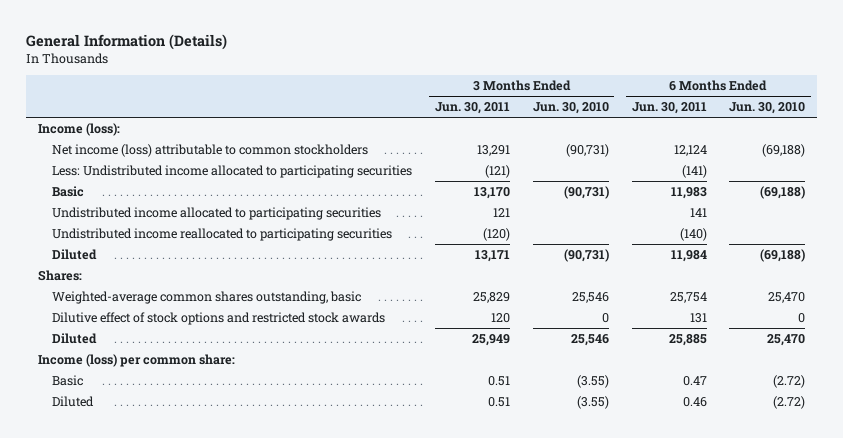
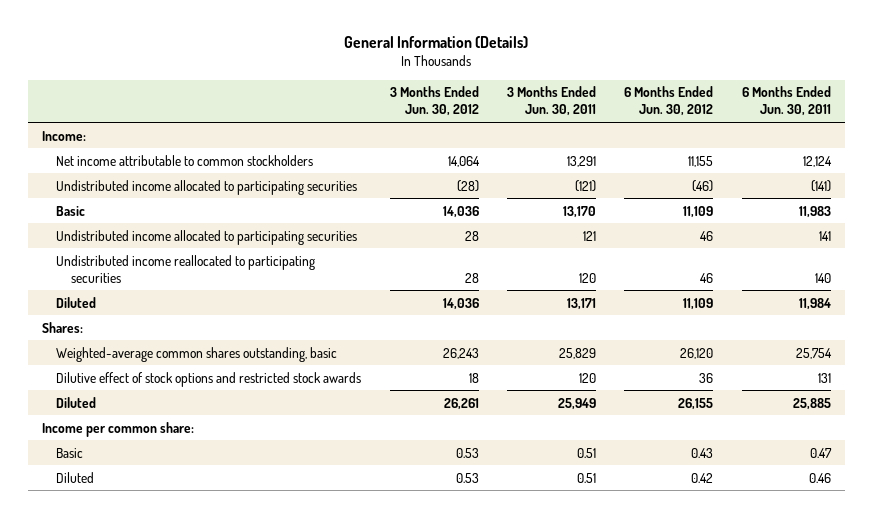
[532,102,609,115] Jun. 30, 2010 -> none
[729,102,806,115] Jun. 30, 2010 -> none
none -> [389,86,479,117] 3 Months Ended Jun. 30, 2012
none -> [624,86,714,117] 6 Months Ended Jun. 30, 2012
[37,122,120,136] Income (loss): -> [41,130,86,141] Income:
[52,143,369,157] Net income (loss) attributable to common stockholders -> [56,154,314,166] Net income attributable to common stockholders
[52,164,413,178] Less: Undistributed income allocated to participating securities -> [56,179,358,195] Undistributed income allocated to participating securities
[482,227,510,241] (120) -> [578,272,596,283] 120
[679,227,707,241] (140) -> [814,272,831,283] 140
[37,353,235,367] Income (loss) per common share: -> [41,421,194,437] Income per common share:

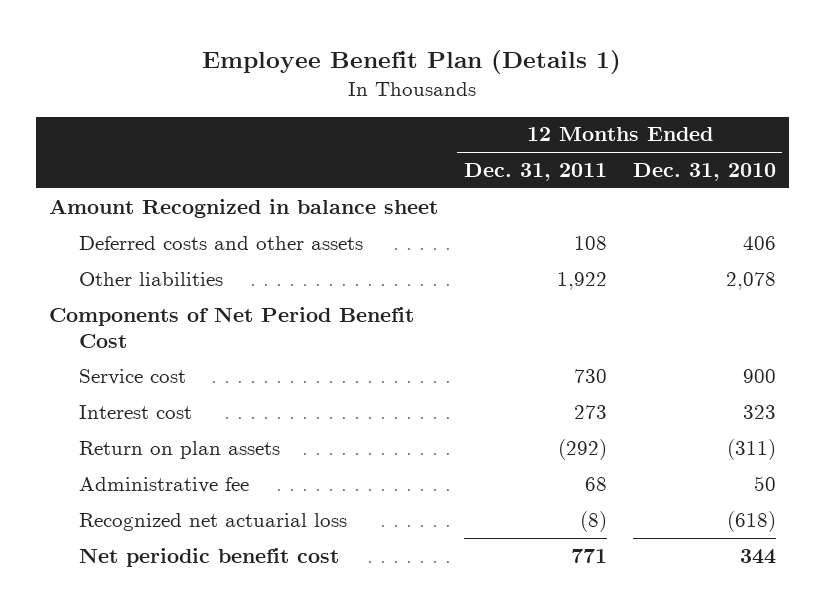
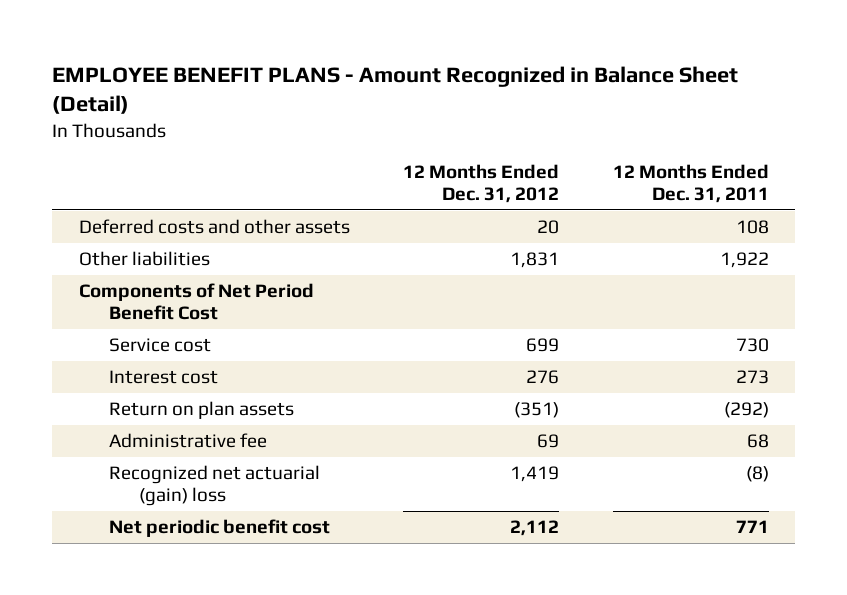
[202,49,622,74] Employee Benefit Plan (Details 1) -> [51,65,738,115] EMPLOYEE BENEFIT PLANS - Amount Recognized in Balance Sheet (Detail)
[632,162,776,181] Dec. 31, 2010 -> none
none -> [403,164,560,204] 12 Months Ended Dec. 31, 2012
[48,198,438,218] Amount Recognized in balance sheet -> none
[78,512,347,531] Recognized net actuarial loss -> [108,465,320,507] Recognized net actuarial (gain) loss

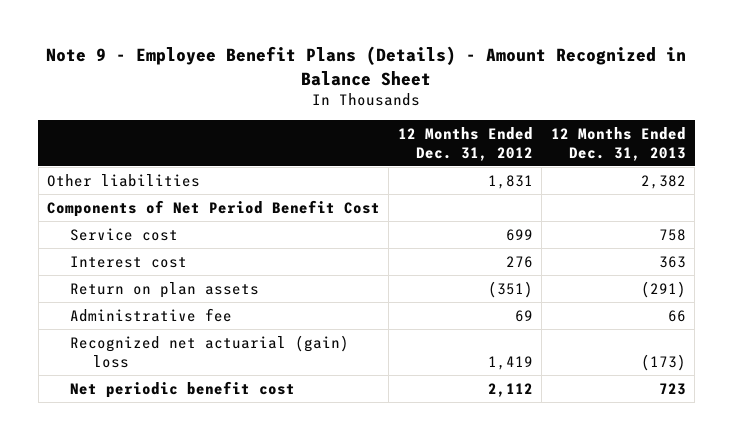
[51,65,738,115] EMPLOYEE BENEFIT PLANS - Amount Recognized in Balance Sheet (Detail) -> [46,46,687,86] Note 9 - Employee Benefit Plans (Details) - Amount Recognized in Balance Sheet
[612,164,769,204] 12 Months Ended Dec. 31, 2011 -> none
none -> [550,126,686,161] 12 Months Ended Dec. 31, 2013
[78,219,350,235] Deferred costs and other assets -> none

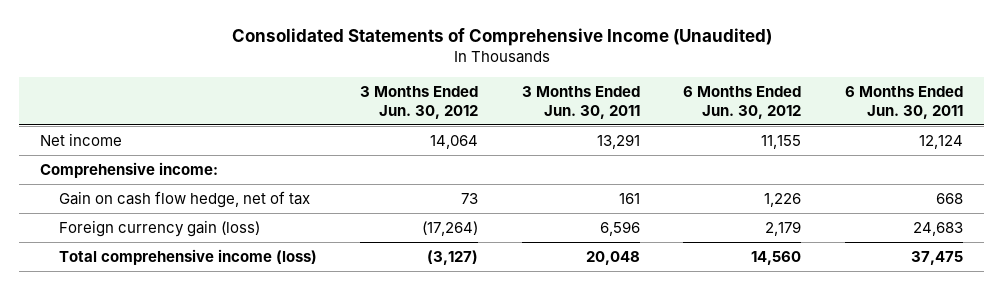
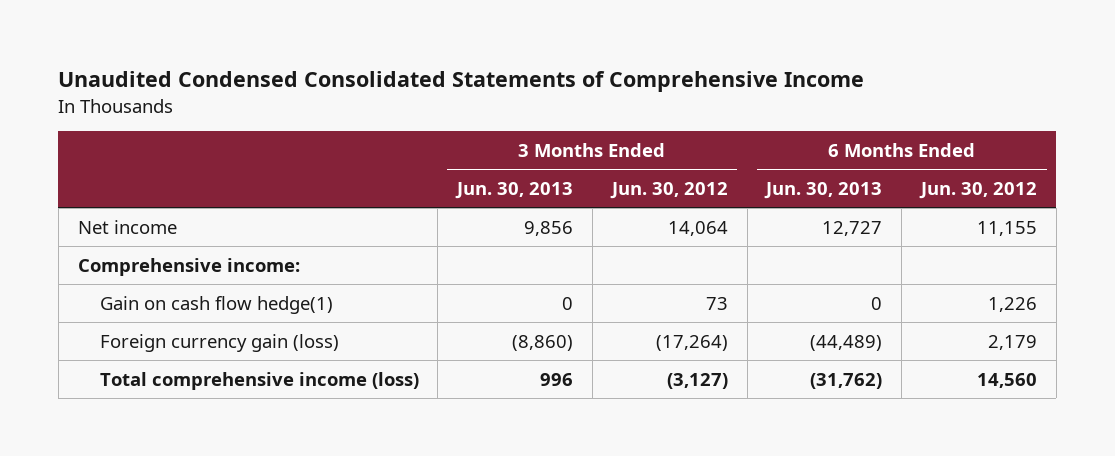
[231,27,772,46] Consolidated Statements of Comprehensive Income (Unaudited) -> [58,71,865,93] Unaudited Condensed Consolidated Statements of Comprehensive Income
[521,85,640,119] 3 Months Ended Jun. 30, 2011 -> none
[844,85,963,119] 6 Months Ended Jun. 30, 2011 -> none
none -> [455,182,574,200] Jun. 30, 2013
none -> [764,182,883,200] Jun. 30, 2013
[58,191,310,209] Gain on cash flow hedge, net of tax -> [99,295,333,314] Gain on cash flow hedge(1)

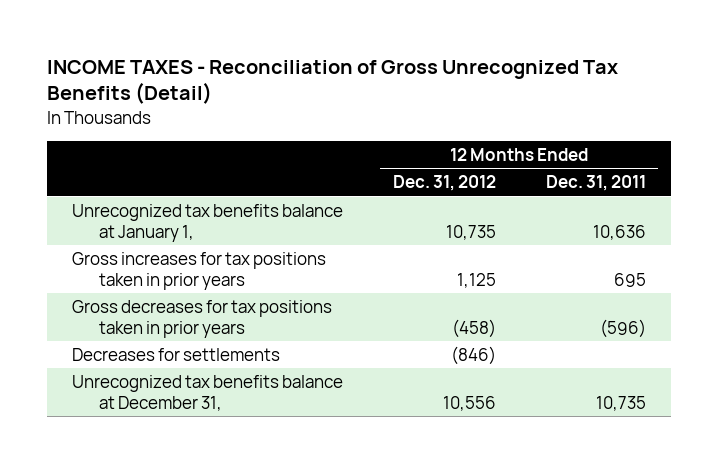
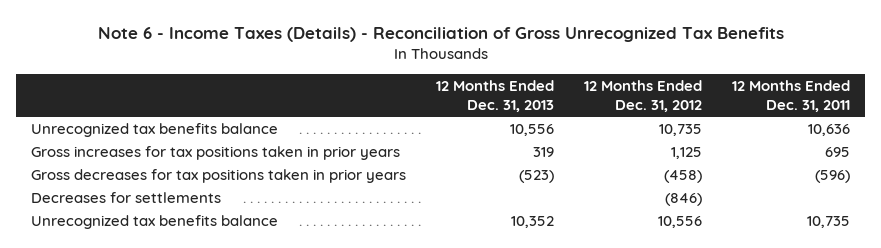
[47,59,619,105] INCOME TAXES - Reconciliation of Gross Unrecognized Tax Benefits (Detail) -> [97,27,784,43] Note 6 - Income Taxes (Details) - Reconciliation of Gross Unrecognized Tax Benefits
none -> [436,80,555,112] 12 Months Ended Dec. 31, 2013
[71,204,343,242] Unrecognized tax benefits balance at January 1, -> [30,122,278,137] Unrecognized tax benefits balance
[71,375,343,411] Unrecognized tax benefits balance at December 31, -> [30,214,278,229] Unrecognized tax benefits balance

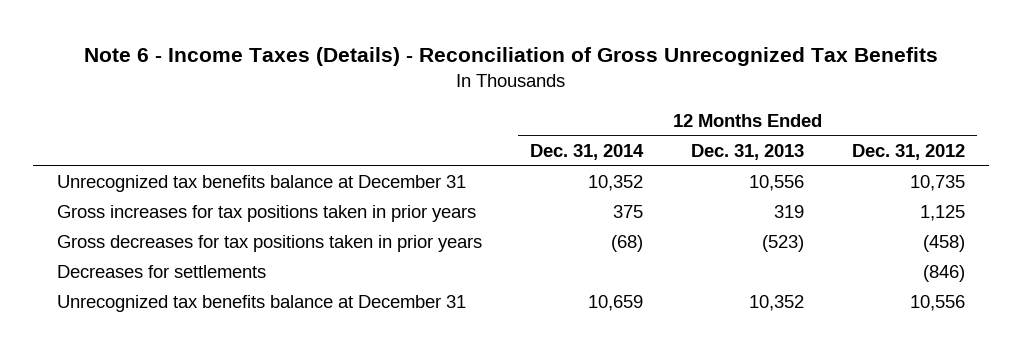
[732,80,851,112] 12 Months Ended Dec. 31, 2011 -> none
none -> [530,144,645,161] Dec. 31, 2014
[30,122,278,137] Unrecognized tax benefits balance -> [57,175,467,193] Unrecognized tax benefits balance at December 31
[30,214,278,229] Unrecognized tax benefits balance -> [57,295,467,313] Unrecognized tax benefits balance at December 31

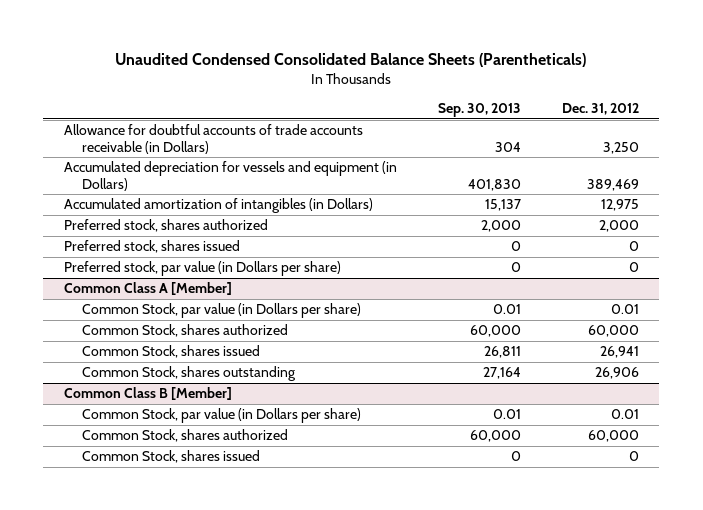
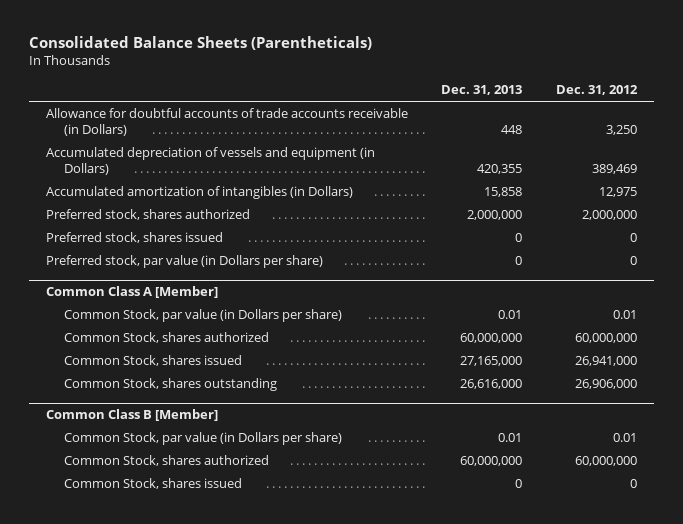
[115,52,587,67] Unaudited Condensed Consolidated Balance Sheets (Parentheticals) -> [28,36,372,51] Consolidated Balance Sheets (Parentheticals)
[437,102,521,117] Sep. 30, 2013 -> none
none -> [441,84,523,95] Dec. 31, 2013
[63,161,397,191] Accumulated depreciation for vessels and equipment (in Dollars) -> [45,147,375,176] Accumulated depreciation of vessels and equipment (in Dollars)
[598,220,639,233] 2,000 -> [582,210,638,221] 2,000,000
[587,325,639,338] 60,000 -> [575,333,638,344] 60,000,000
[599,346,639,359] 26,941 -> [575,356,638,367] 26,941,000
[594,367,639,380] 26,906 -> [575,379,638,390] 26,906,000
[587,430,639,443] 60,000 -> [575,456,638,467] 60,000,000

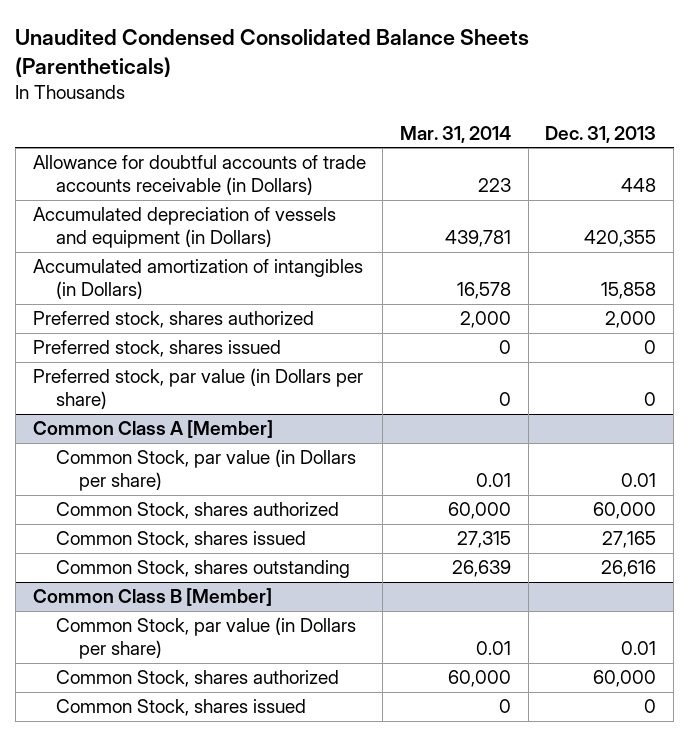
[28,36,372,51] Consolidated Balance Sheets (Parentheticals) -> [15,28,530,77] Unaudited Condensed Consolidated Balance Sheets (Parentheticals)
[556,84,639,95] Dec. 31, 2012 -> none
none -> [399,125,511,143] Mar. 31, 2014
[467,210,523,221] 2,000,000 -> [605,311,657,329] 2,000
[460,333,523,344] 60,000,000 -> [593,502,657,520] 60,000
[460,356,523,367] 27,165,000 -> [602,531,657,549] 27,165
[460,379,523,390] 26,616,000 -> [601,560,657,578] 26,616
[460,456,523,467] 60,000,000 -> [593,670,657,688] 60,000

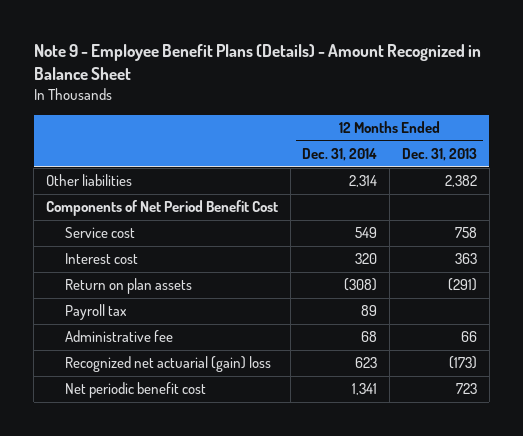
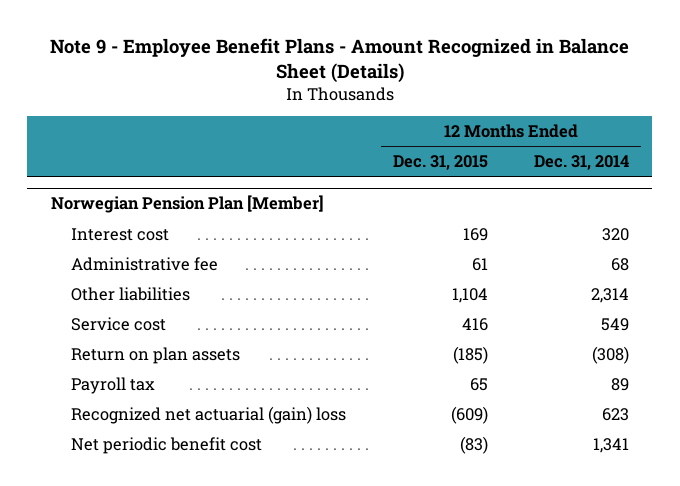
[33,43,481,80] Note 9 - Employee Benefit Plans (Details) - Amount Recognized in Balance Sheet -> [49,37,629,83] Note 9 - Employee Benefit Plans - Amount Recognized in Balance Sheet (Details)
[401,148,477,162] Dec. 31, 2013 -> none
none -> [392,155,488,171] Dec. 31, 2015
none -> [50,195,324,214] Norwegian Pension Plan [Member]
none -> [71,228,170,242] Interest cost
none -> [71,257,219,272] Administrative fee
[46,200,279,217] Components of Net Period Benefit Cost -> none
[64,253,138,265] Interest cost -> none
[64,330,173,343] Administrative fee -> none

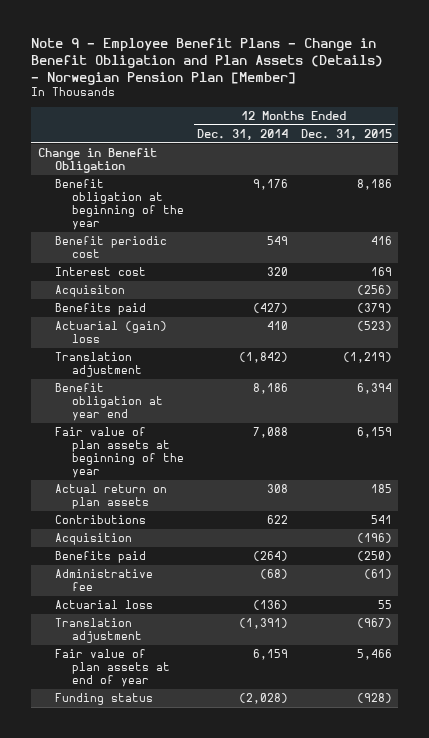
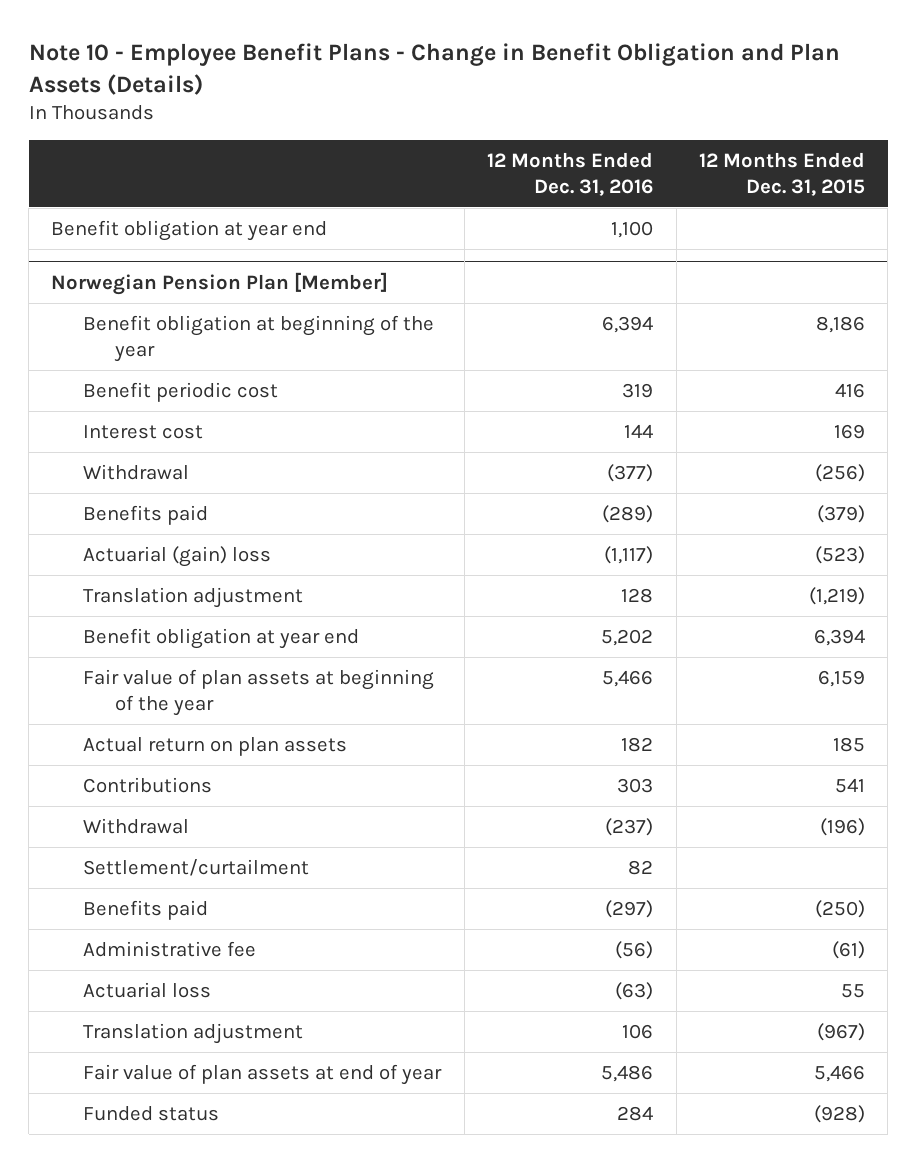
[31,38,384,85] Note 9 - Employee Benefit Plans - Change in Benefit Obligation and Plan Assets (Details) - Norwegian Pension Plan [Member] -> [28,43,840,95] Note 10 - Employee Benefit Plans - Change in Benefit Obligation and Plan Assets (Details)
[196,128,288,140] Dec. 31, 2014 -> none
none -> [487,151,654,196] 12 Months Ended Dec. 31, 2016
[37,148,157,174] Change in Benefit Obligation -> none
none -> [51,219,328,241] Benefit obligation at year end
none -> [51,271,389,295] Norwegian Pension Plan [Member]
[54,285,125,298] Acquisiton -> [83,463,190,480] Withdrawal
[54,533,132,546] Acquisition -> [83,817,190,834] Withdrawal
none -> [83,858,310,876] Settlement/curtailment
[54,693,153,706] Funding status -> [83,1105,220,1121] Funded status

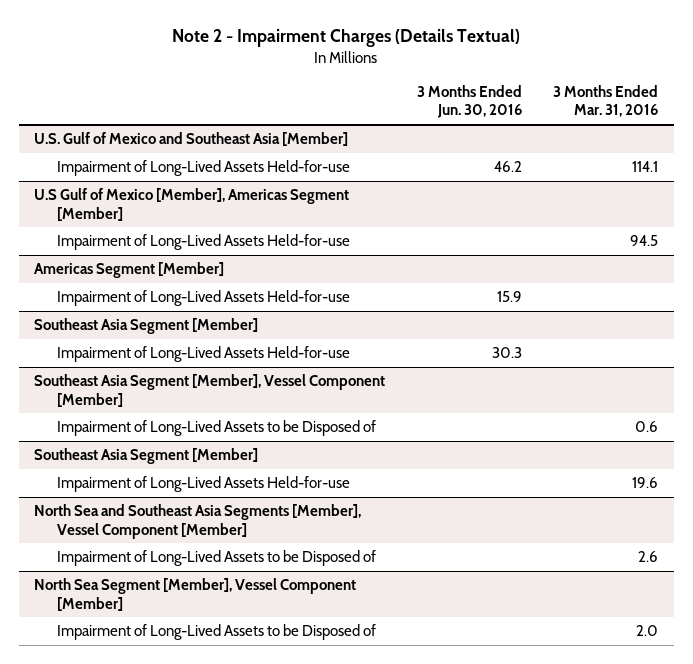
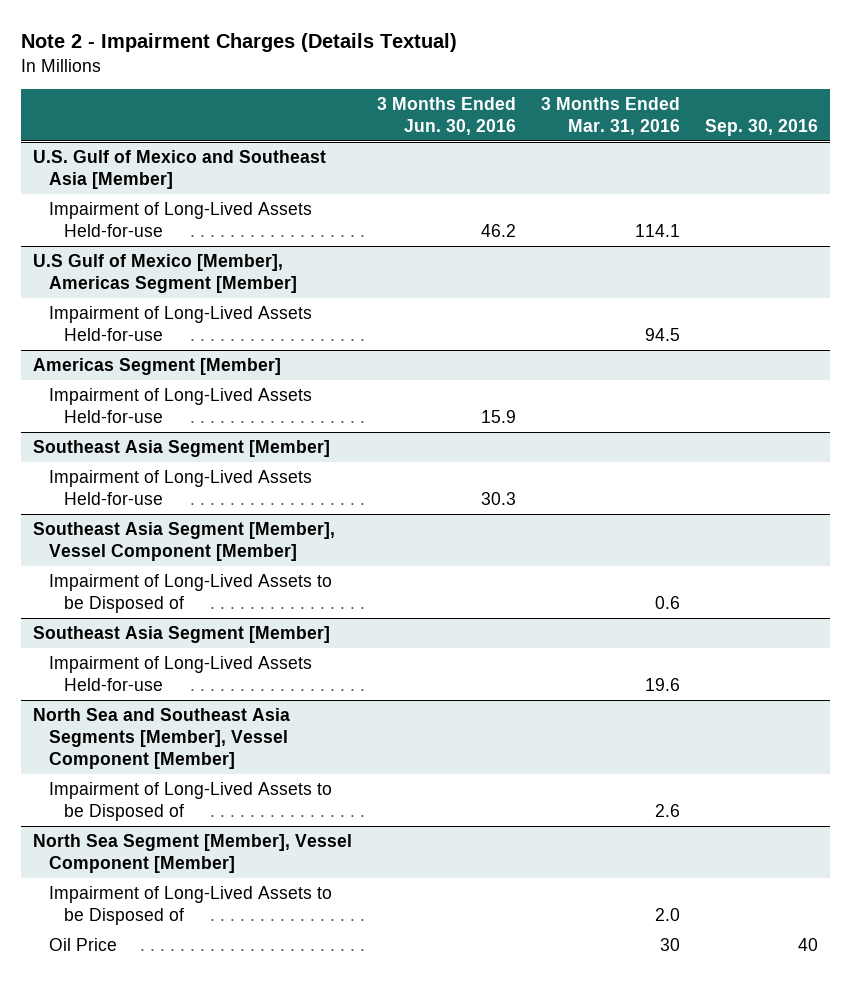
none -> [704,118,818,136] Sep. 30, 2016
none -> [48,938,117,952] Oil Price

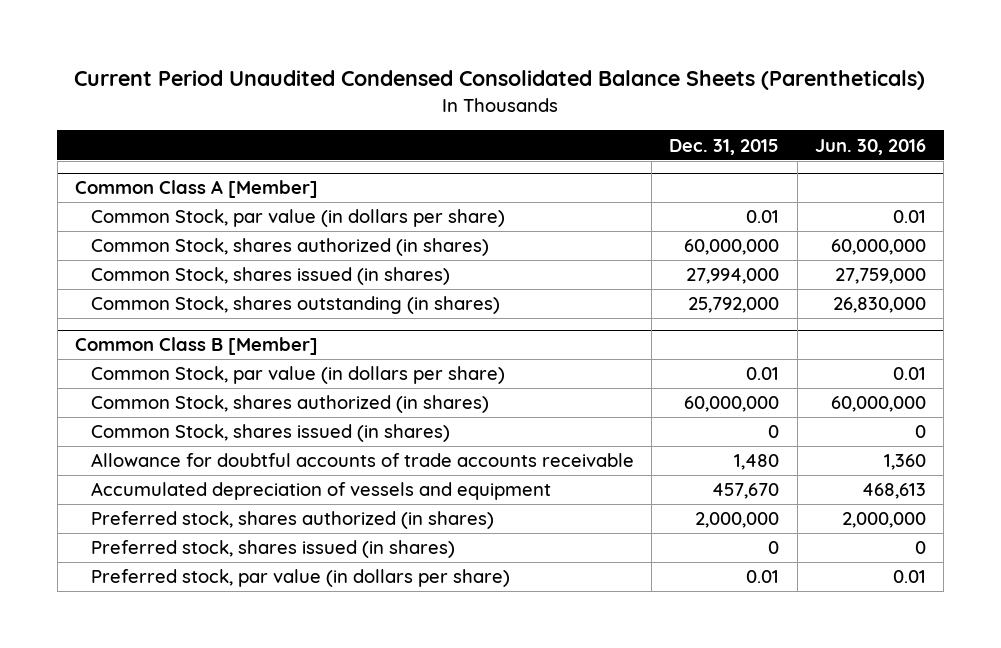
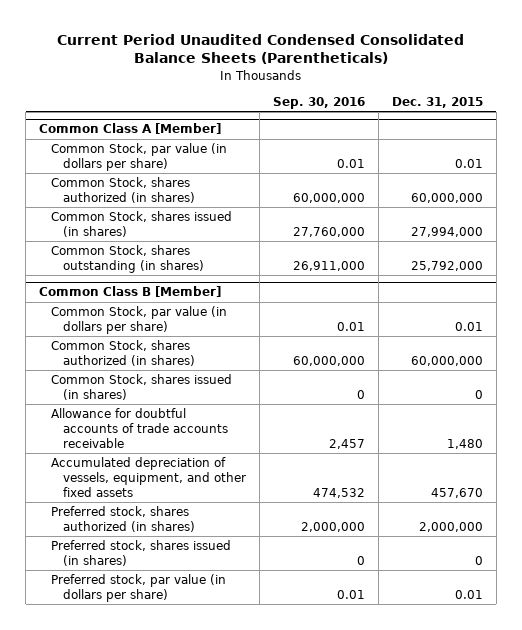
[814,138,926,155] Jun. 30, 2016 -> none
none -> [272,96,365,109] Sep. 30, 2016
[90,482,551,501] Accumulated depreciation of vessels and equipment -> [51,457,247,497] Accumulated depreciation of vessels, equipment, and other fixed assets

